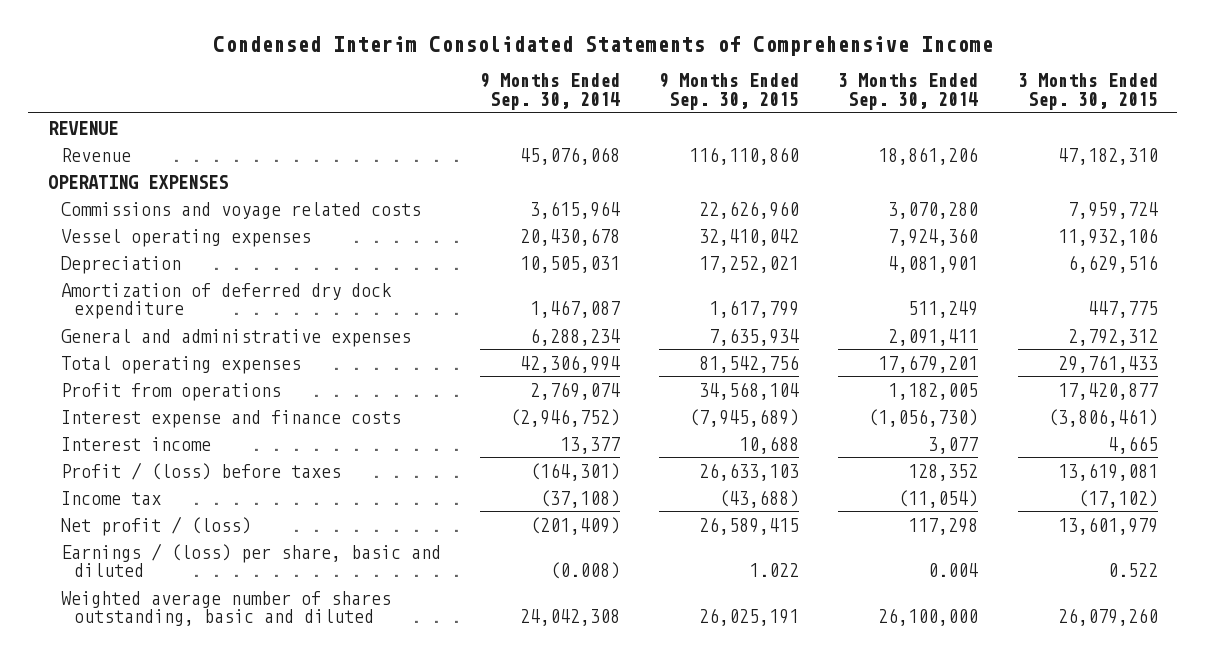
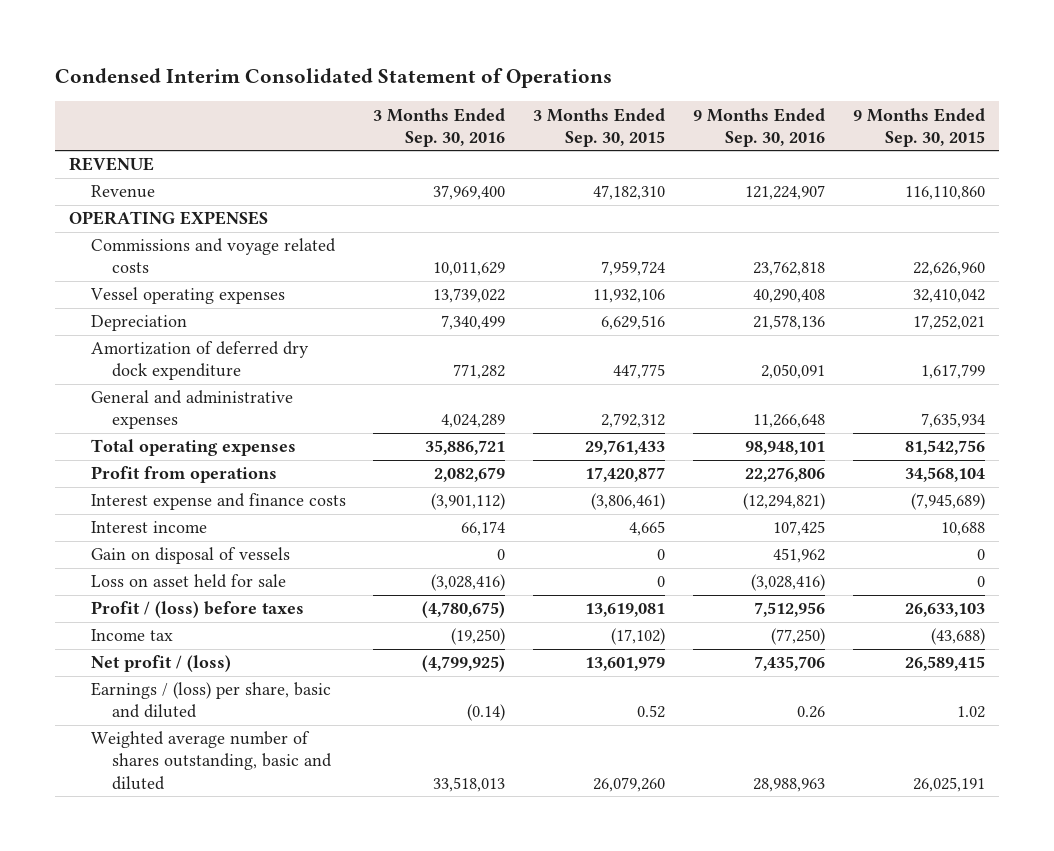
[212,35,993,56] Condensed Interim Consolidated Statements of Comprehensive Income -> [54,68,612,89] Condensed Interim Consolidated Statement of Operations
[480,73,621,111] 9 Months Ended Sep. 30, 2014 -> none
[838,73,979,111] 3 Months Ended Sep. 30, 2014 -> none
none -> [373,107,506,147] 3 Months Ended Sep. 30, 2016
none -> [693,107,826,147] 9 Months Ended Sep. 30, 2016
none -> [90,547,290,565] Gain on disposal of vessels
none -> [90,574,286,589] Loss on asset held for sale
[749,563,800,578] 1.022 -> [957,706,986,719] 1.02
[1107,563,1158,578] 0.522 -> [637,705,666,719] 0.52

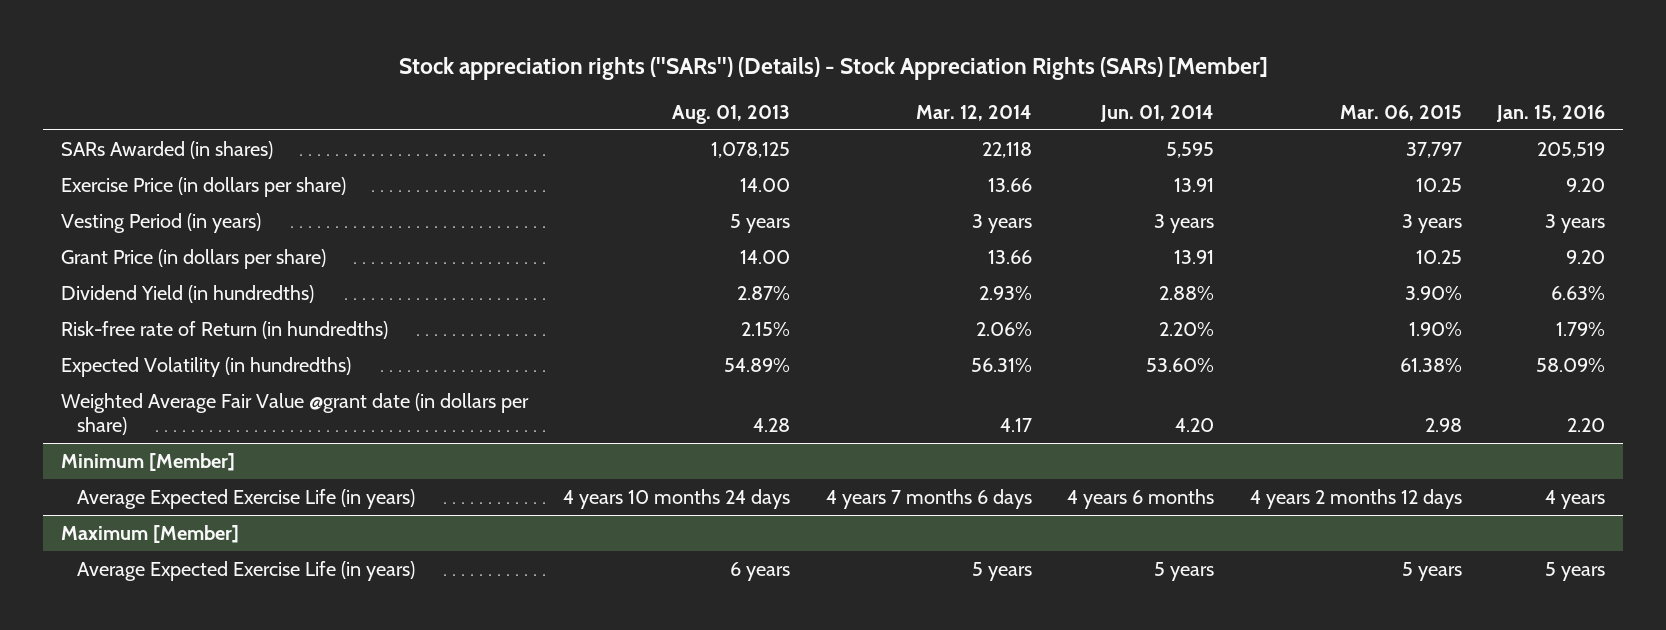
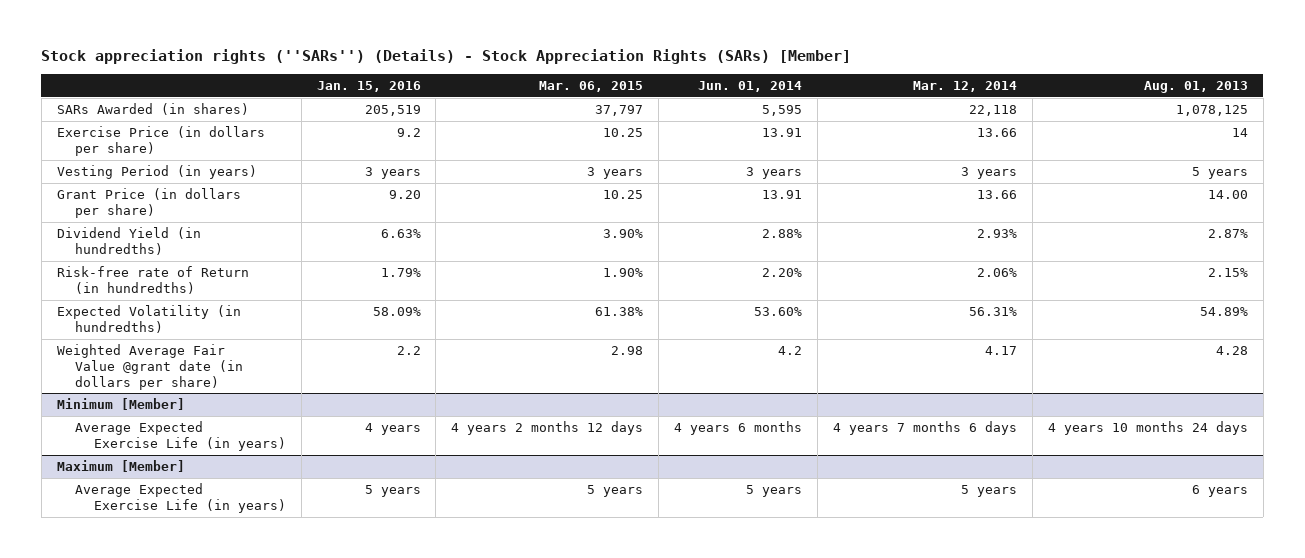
[740,177,791,192] 14.00 -> [1232,128,1249,138] 14
[1565,177,1605,192] 9.20 -> [396,128,421,138] 9.2
[1175,418,1215,433] 4.20 -> [778,346,803,356] 4.2
[1566,418,1605,433] 2.20 -> [396,346,421,356] 2.2

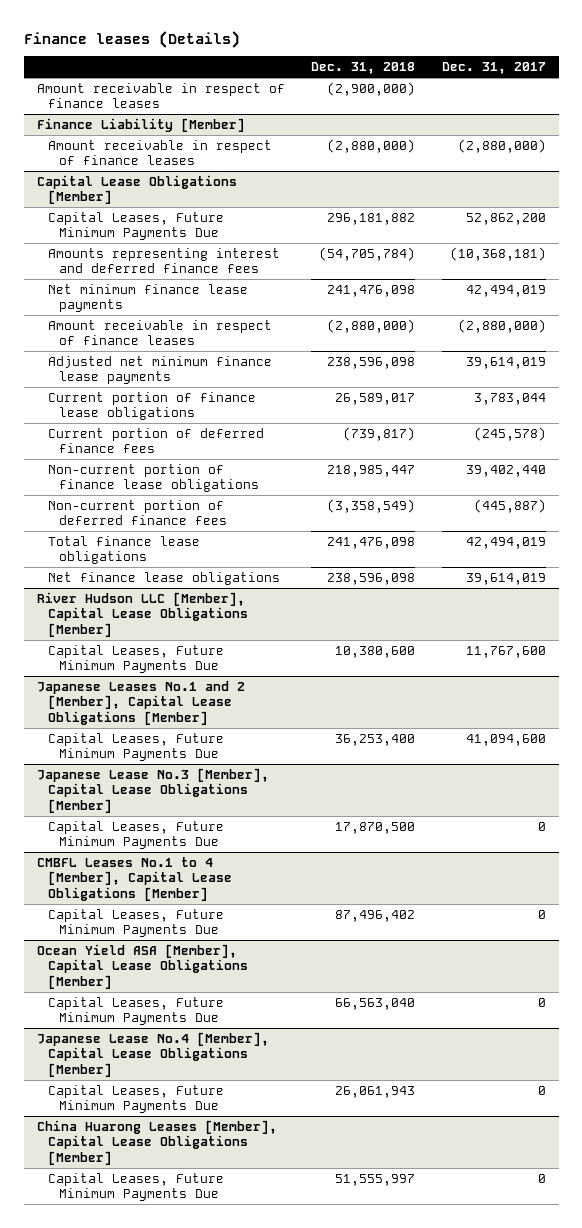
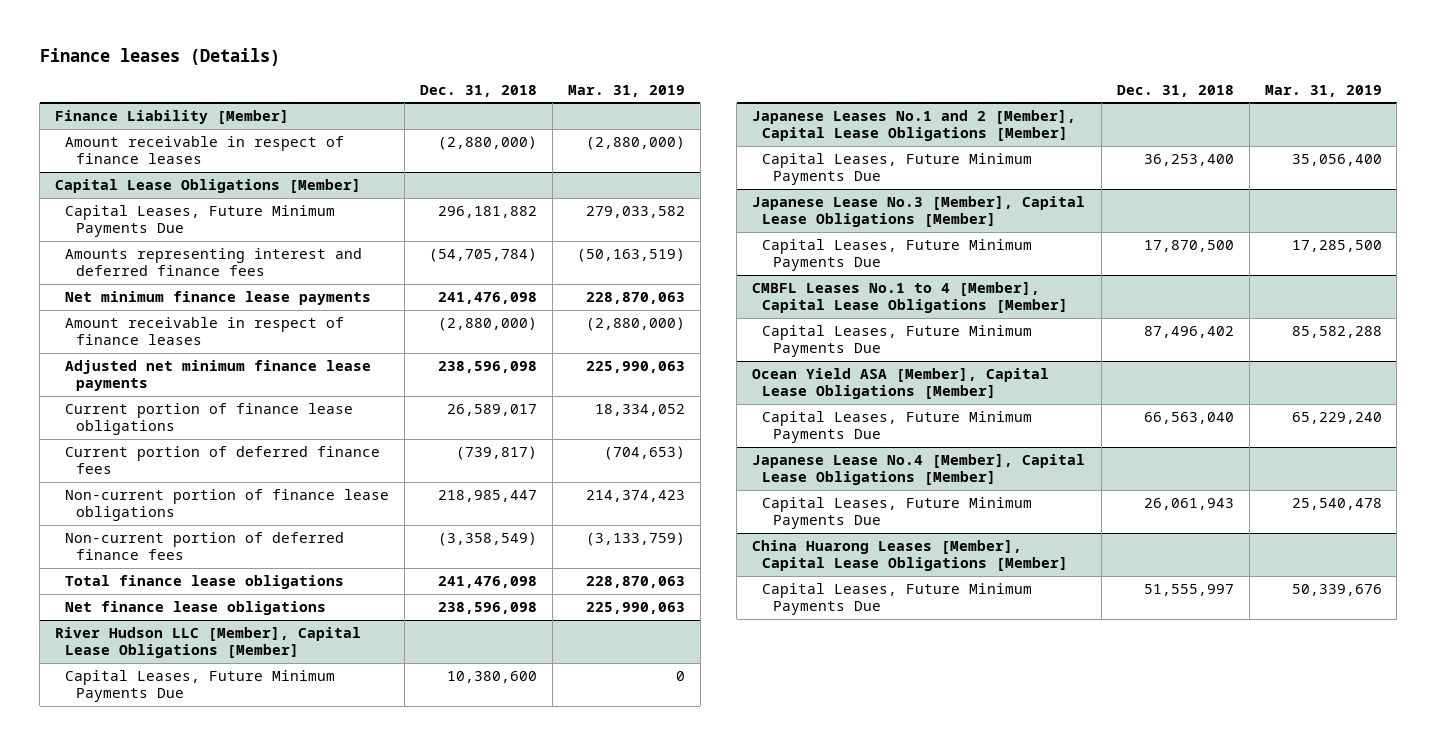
[441,62,546,75] Dec. 31, 2017 -> none
none -> [567,84,685,97] Mar. 31, 2019
[36,82,285,109] Amount receivable in respect of finance leases -> none

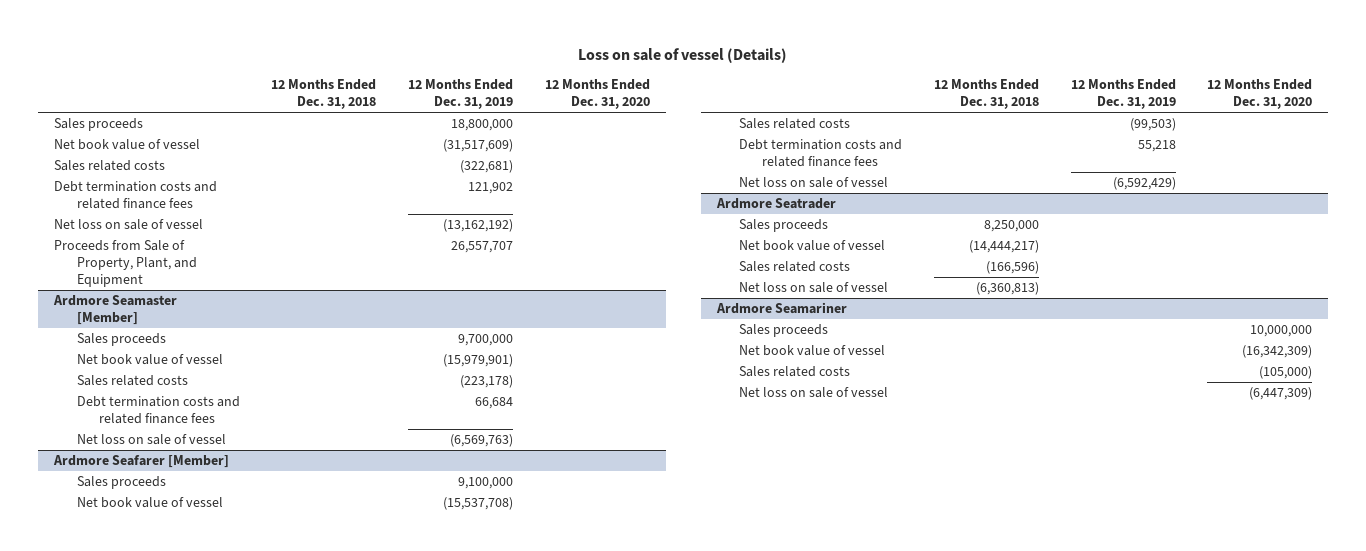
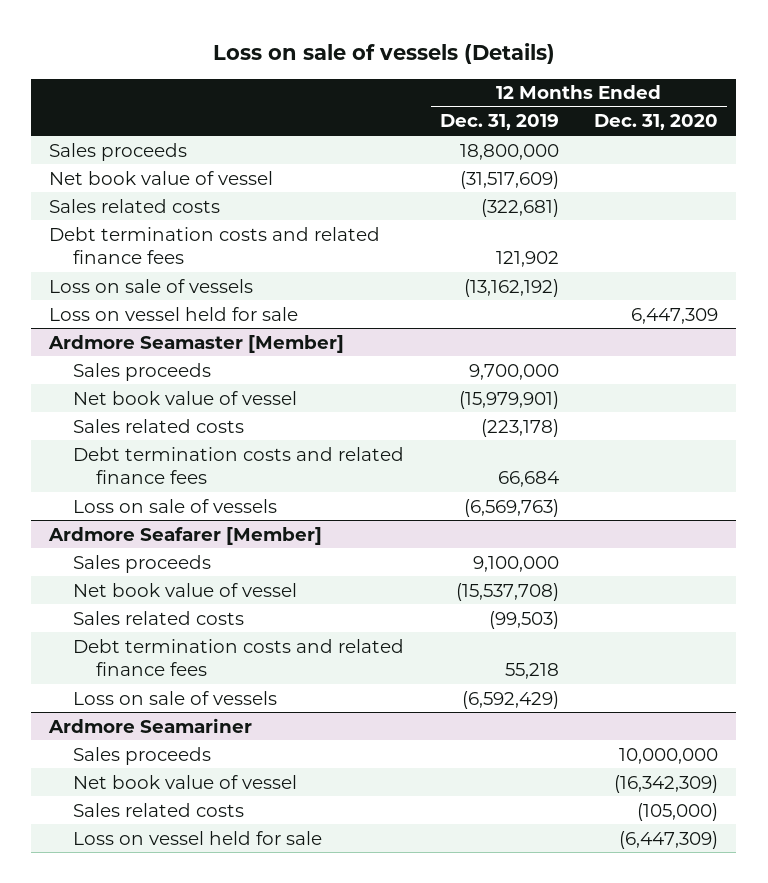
[578,48,788,64] Loss on sale of vessel (Details) -> [212,43,555,65] Loss on sale of vessels (Details)
[271,79,377,110] 12 Months Ended Dec. 31, 2018 -> none
[54,240,197,288] Proceeds from Sale of Property, Plant, and Equipment -> none
[54,219,204,231] Net loss on sale of vessel -> [49,278,254,293] Loss on sale of vessels
none -> [49,306,299,321] Loss on vessel held for sale
[76,434,226,446] Net loss on sale of vessel -> [72,498,277,513] Loss on sale of vessels
[715,198,836,210] Ardmore Seatrader -> none
[739,219,829,233] Sales proceeds -> none
[739,240,886,252] Net book value of vessel -> none
[739,261,851,273] Sales related costs -> none
[739,282,889,294] Net loss on sale of vessel -> none
[739,177,889,189] Net loss on sale of vessel -> [72,690,277,705] Loss on sale of vessels
[739,387,889,399] Net loss on sale of vessel -> [72,830,322,845] Loss on vessel held for sale

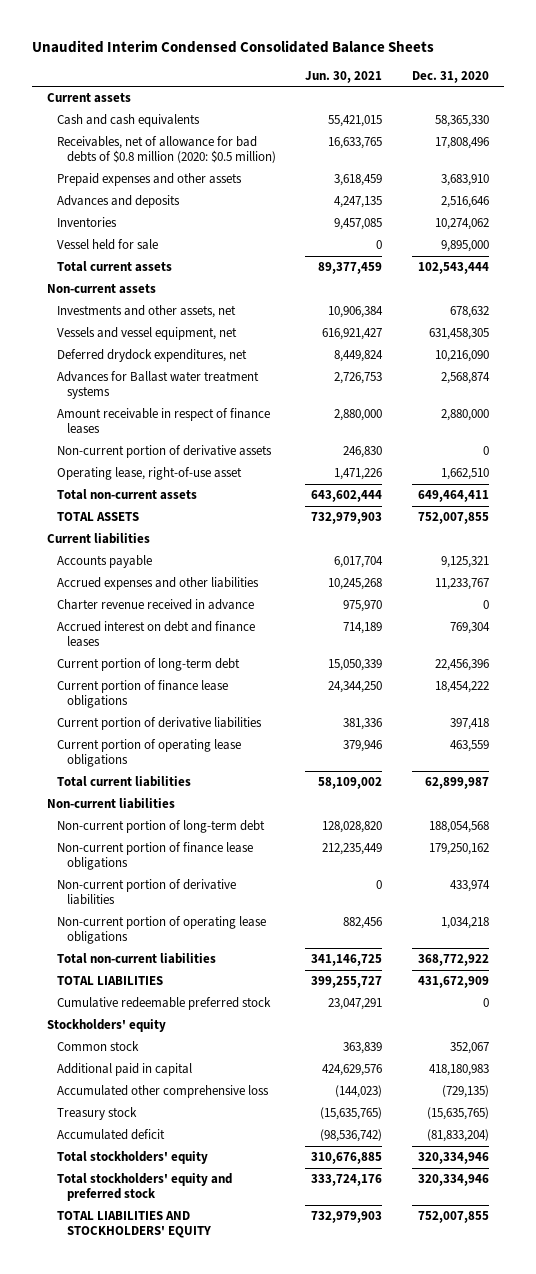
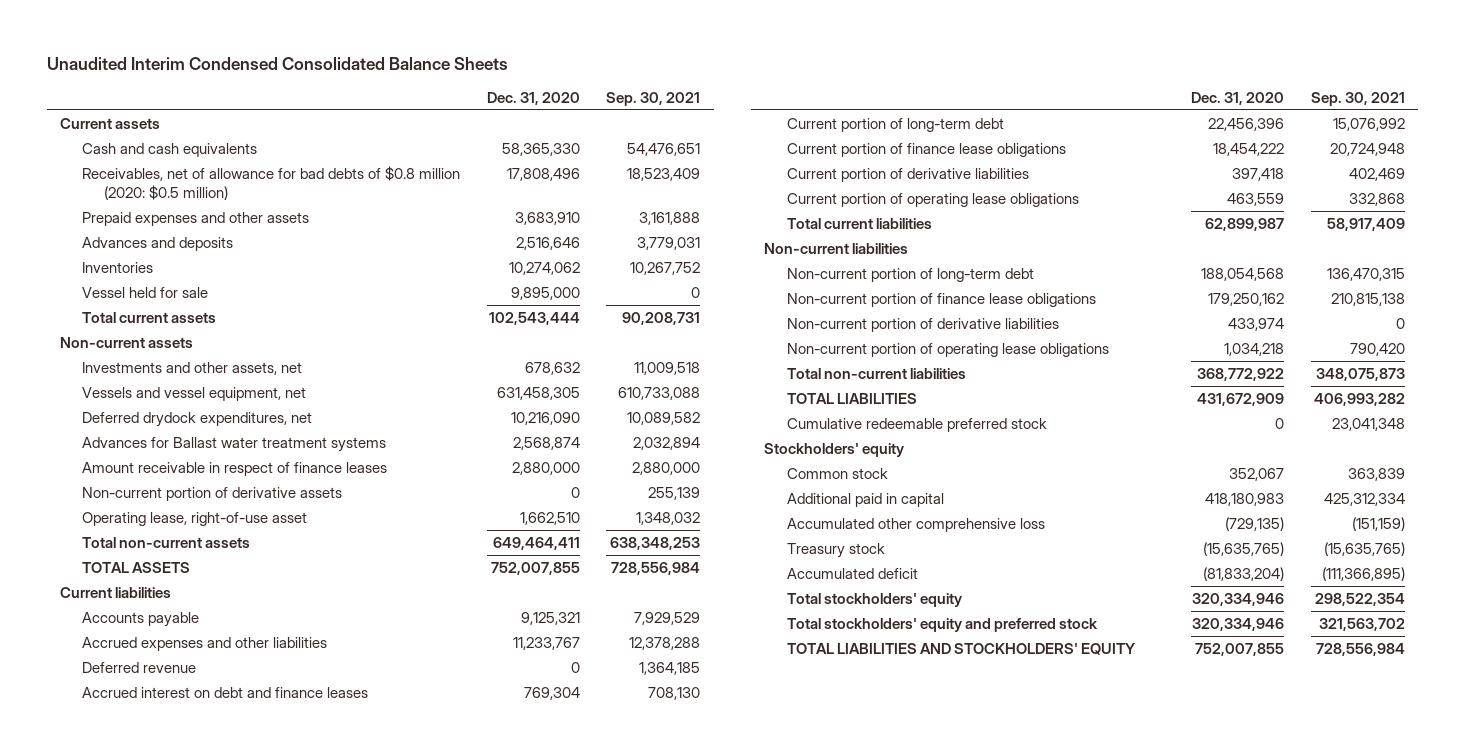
[305,70,383,83] Jun. 30, 2021 -> none
none -> [606,91,701,106] Sep. 30, 2021
[56,599,254,611] Charter revenue received in advance -> none
none -> [82,661,197,673] Deferred revenue

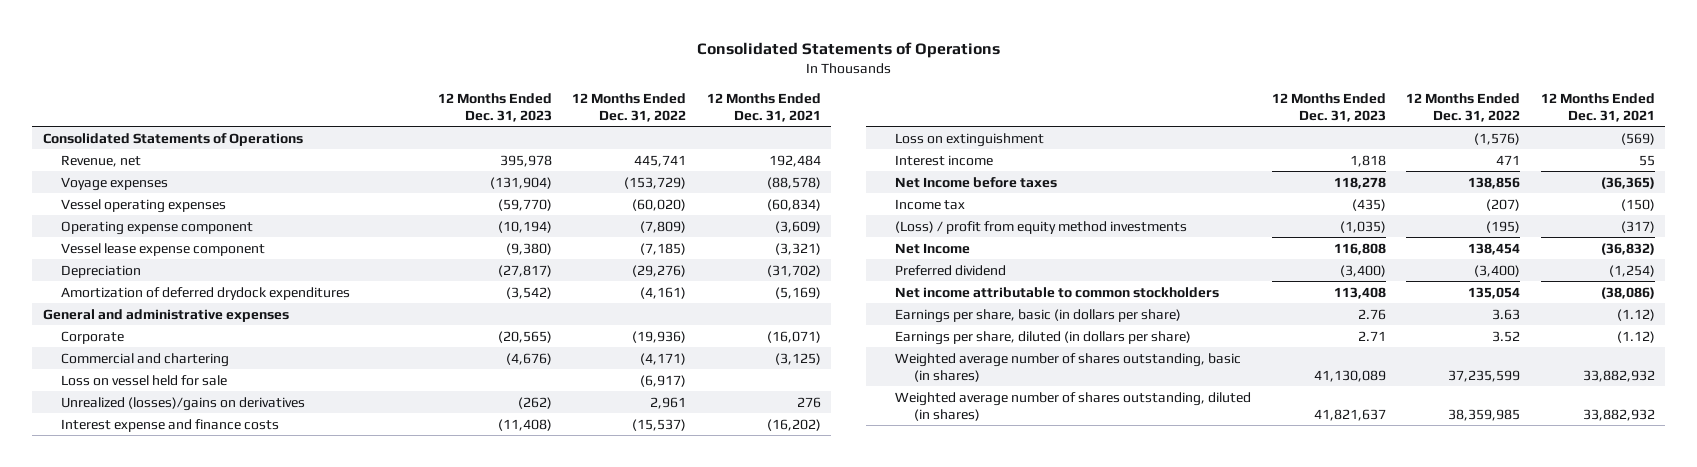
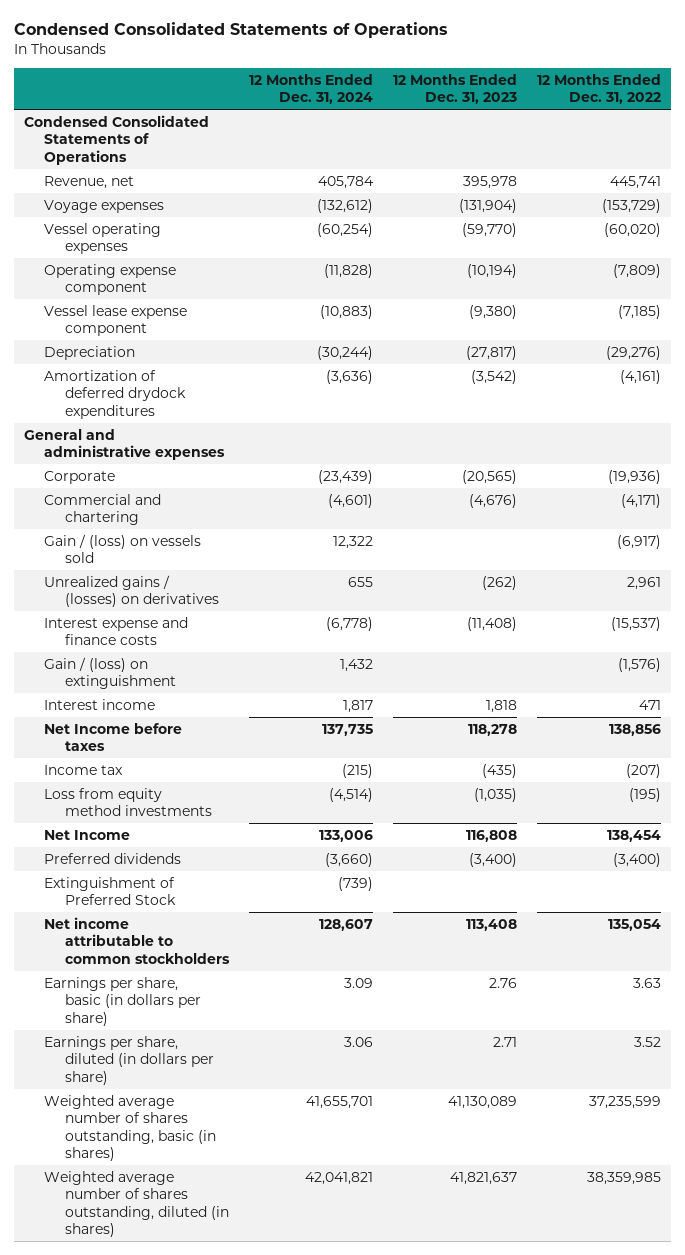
[696,42,1000,59] Consolidated Statements of Operations -> [13,22,448,39] Condensed Consolidated Statements of Operations
[706,92,821,122] 12 Months Ended Dec. 31, 2021 -> none
none -> [248,73,373,105] 12 Months Ended Dec. 31, 2024
[42,132,303,146] Consolidated Statements of Operations -> [23,114,209,165] Condensed Consolidated Statements of Operations
[61,374,228,386] Loss on vessel held for sale -> [44,533,202,564] Gain / (loss) on vessels sold
[61,396,306,411] Unrealized (losses)/gains on derivatives -> [44,574,219,608] Unrealized gains / (losses) on derivatives
[895,132,1045,147] Loss on extinguishment -> [44,656,176,690] Gain / (loss) on extinguishment
[895,220,1188,234] (Loss) / profit from equity method investments -> [44,787,212,817] Loss from equity method investments
[895,264,1007,276] Preferred dividend -> [44,852,182,864] Preferred dividends
none -> [44,876,176,906] Extinguishment of Preferred Stock

